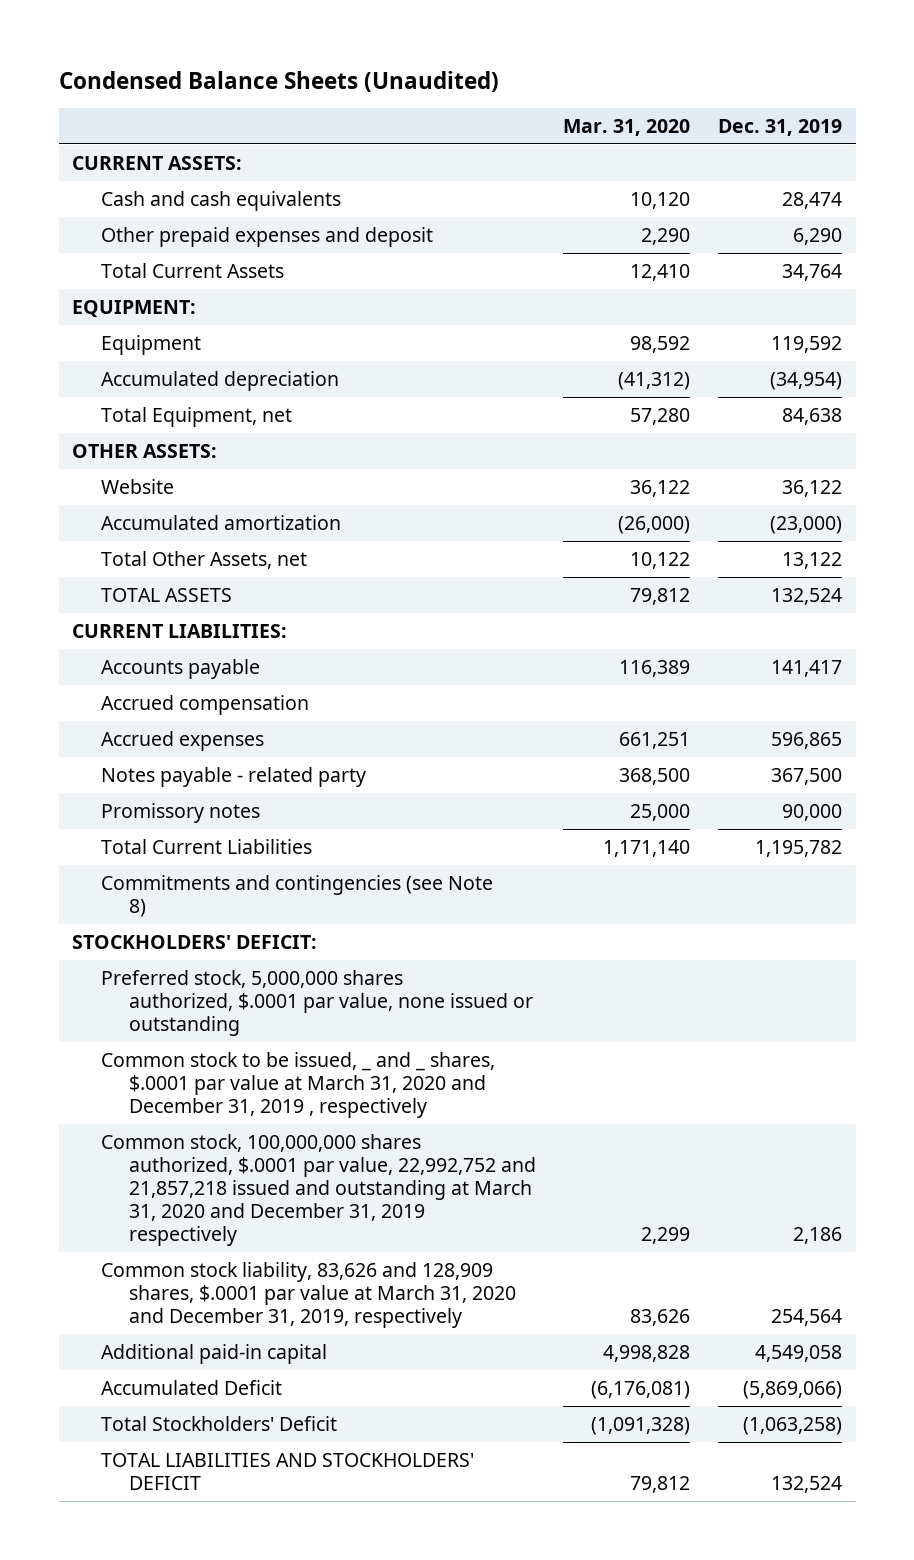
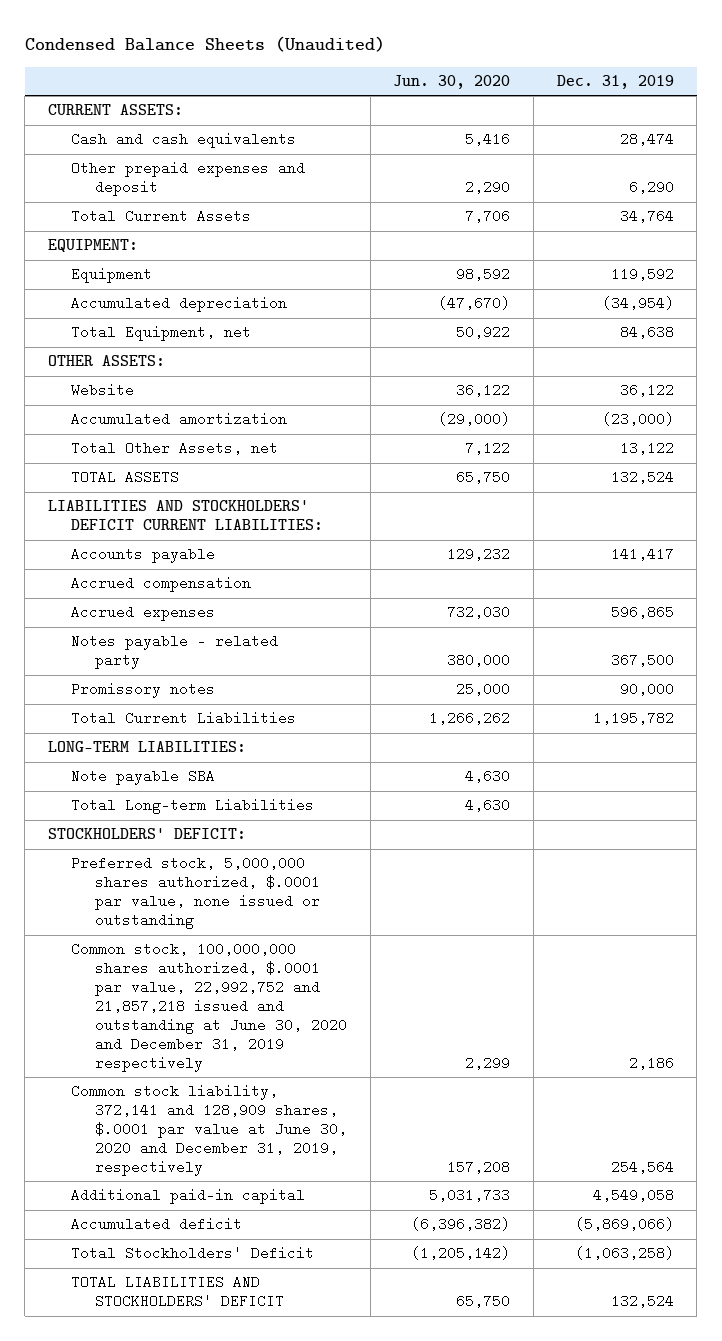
[563,119,691,137] Mar. 31, 2020 -> none
none -> [393,75,511,90] Jun. 30, 2020
[72,623,288,638] CURRENT LIABILITIES: -> none
none -> [47,500,324,531] LIABILITIES AND STOCKHOLDERS' DEFICIT CURRENT LIABILITIES:
[100,874,493,917] Commitments and contingencies (see Note 8) -> none
none -> [47,741,246,753] LONG-TERM LIABILITIES:
none -> [71,769,216,786] Note payable SBA
none -> [71,798,315,815] Total Long-term Liabilities
[100,1051,495,1118] Common stock to be issued, _ and _ shares, $.0001 par value at March 31, 2020 and December 31, 2019 , respectively -> none
[100,1133,536,1247] Common stock, 100,000,000 shares authorized, $.0001 par value, 22,992,752 and 21,857,218 issued and outstanding at March 31, 2020 and December 31, 2019 respectively -> [71,942,348,1072] Common stock, 100,000,000 shares authorized, $.0001 par value, 22,992,752 and 21,857,218 issued and outstanding at June 30, 2020 and December 31, 2019 respectively
[100,1261,516,1328] Common stock liability, 83,626 and 128,909 shares, $.0001 par value at March 31, 2020 and December 31, 2019, respectively -> [71,1084,348,1177] Common stock liability, 372,141 and 128,909 shares, $.0001 par value at June 30, 2020 and December 31, 2019, respectively
[100,1379,282,1395] Accumulated Deficit -> [71,1217,243,1232] Accumulated deficit

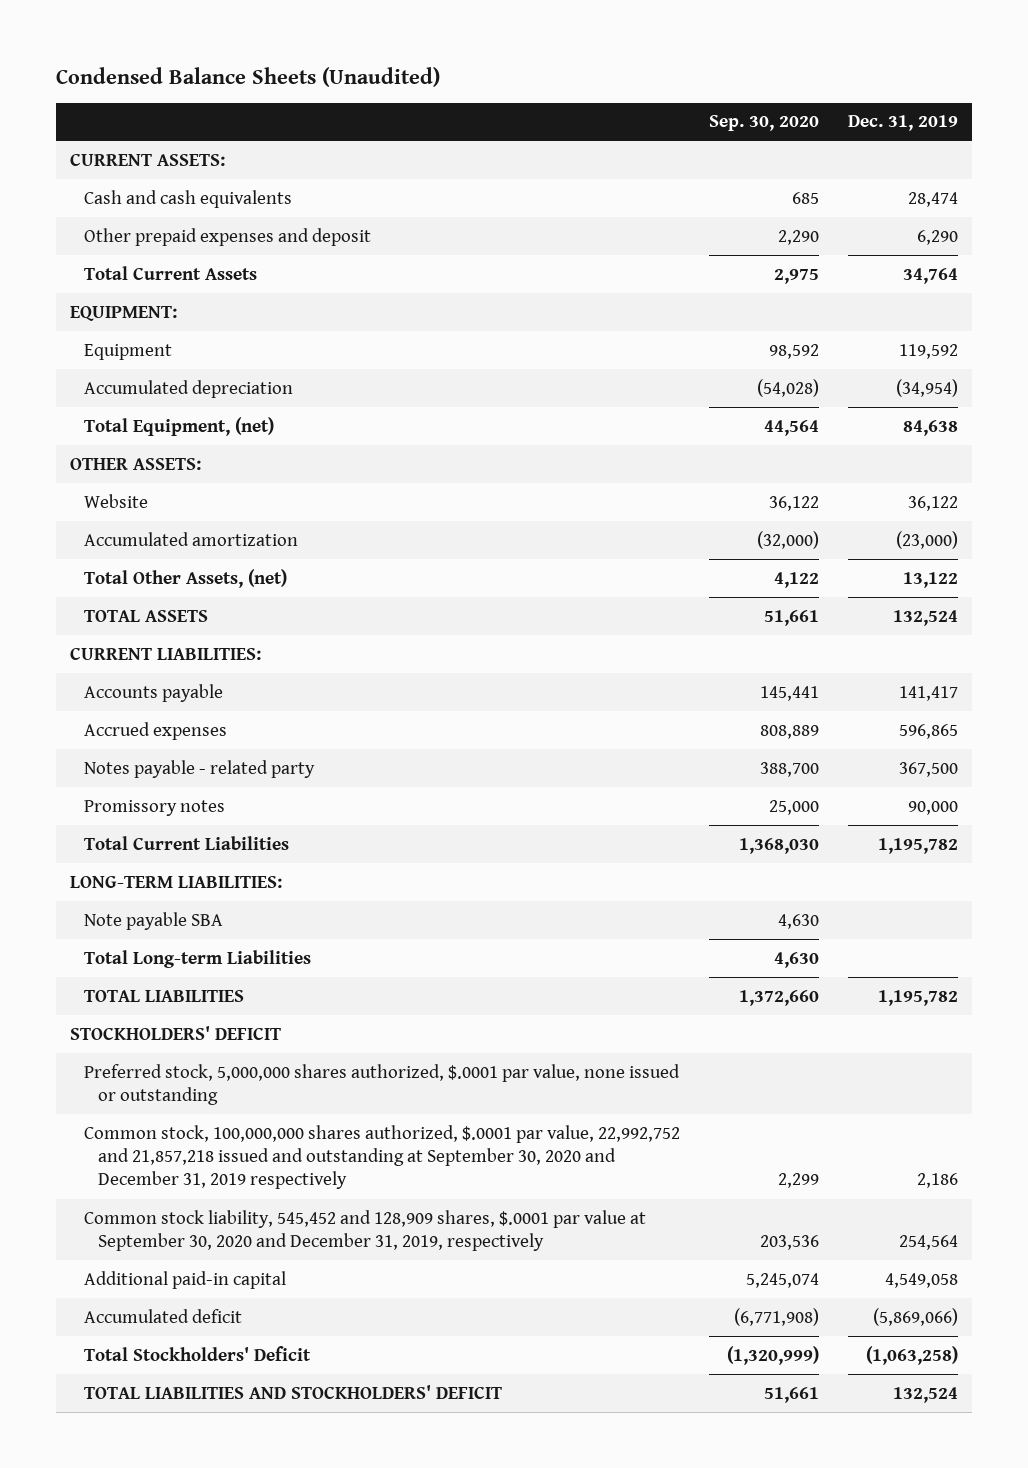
[393,75,511,90] Jun. 30, 2020 -> none
none -> [708,115,819,132] Sep. 30, 2020
[71,325,252,342] Total Equipment, net -> [84,416,275,436] Total Equipment, (net)
[71,441,279,456] Total Other Assets, net -> [84,568,288,588] Total Other Assets, (net)
[47,500,324,531] LIABILITIES AND STOCKHOLDERS' DEFICIT CURRENT LIABILITIES: -> [69,646,261,660] CURRENT LIABILITIES:
[71,576,252,593] Accrued compensation -> none
none -> [84,989,245,1002] TOTAL LIABILITIES
[47,828,246,840] STOCKHOLDERS' DEFICIT: -> [69,1025,281,1040] STOCKHOLDERS' DEFICIT
[71,942,348,1072] Common stock, 100,000,000 shares authorized, $.0001 par value, 22,992,752 and 21,857,218 issued and outstanding at June 30, 2020 and December 31, 2019 respectively -> [84,1124,681,1190] Common stock, 100,000,000 shares authorized, $.0001 par value, 22,992,752 and 21,857,218 issued and outstanding at September 30, 2020 and December 31, 2019 respectively
[71,1084,348,1177] Common stock liability, 372,141 and 128,909 shares, $.0001 par value at June 30, 2020 and December 31, 2019, respectively -> [84,1209,647,1251] Common stock liability, 545,452 and 128,909 shares, $.0001 par value at September 30, 2020 and December 31, 2019, respectively

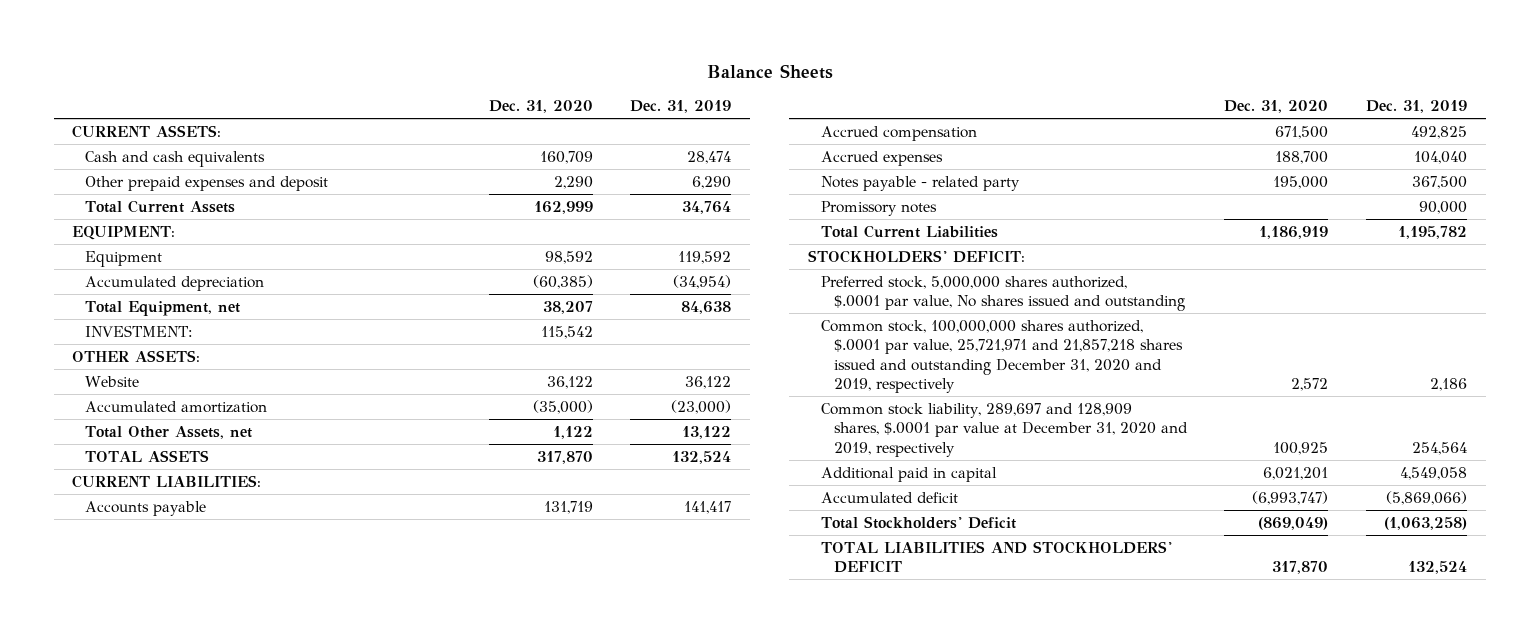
[55,67,440,88] Condensed Balance Sheets (Unaudited) -> [706,63,833,79] Balance Sheets
[708,115,819,132] Sep. 30, 2020 -> none
none -> [488,100,593,114] Dec. 31, 2020
[84,416,275,436] Total Equipment, (net) -> [85,300,241,316] Total Equipment, net
none -> [85,324,194,337] INVESTMENT:
[84,568,288,588] Total Other Assets, (net) -> [85,425,253,439] Total Other Assets, net
none -> [820,125,977,141] Accrued compensation
[898,723,958,739] 596,865 -> [1413,150,1467,164] 104,040
[69,875,282,888] LONG-TERM LIABILITIES: -> none
[84,911,224,930] Note payable SBA -> none
[84,949,312,968] Total Long-term Liabilities -> none
[84,989,245,1002] TOTAL LIABILITIES -> none
[69,1025,281,1040] STOCKHOLDERS' DEFICIT -> [807,249,1025,263] STOCKHOLDERS' DEFICIT:
[84,1063,681,1105] Preferred stock, 5,000,000 shares authorized, $.0001 par value, none issued or outstanding -> [820,275,1186,312] Preferred stock, 5,000,000 shares authorized, $.0001 par value, No shares issued and outstanding
[84,1124,681,1190] Common stock, 100,000,000 shares authorized, $.0001 par value, 22,992,752 and 21,857,218 issued and outstanding at September 30, 2020 and December 31, 2019 respectively -> [820,319,1184,394] Common stock, 100,000,000 shares authorized, $.0001 par value, 25,721,971 and 21,857,218 shares issued and outstanding December 31, 2020 and 2019, respectively
[84,1209,647,1251] Common stock liability, 545,452 and 128,909 shares, $.0001 par value at September 30, 2020 and December 31, 2019, respectively -> [820,402,1189,457] Common stock liability, 289,697 and 128,909 shares, $.0001 par value at December 31, 2020 and 2019, respectively
[84,1270,287,1289] Additional paid-in capital -> [820,466,997,482] Additional paid in capital

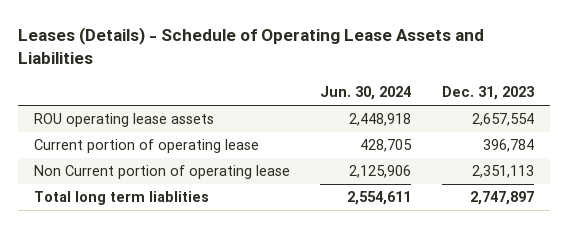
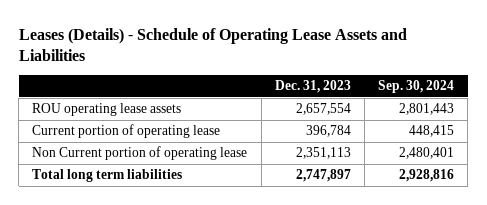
[320,86,412,101] Jun. 30, 2024 -> none
none -> [378,80,455,94] Sep. 30, 2024
[33,191,209,206] Total long term liablities -> [32,169,183,183] Total long term liabilities

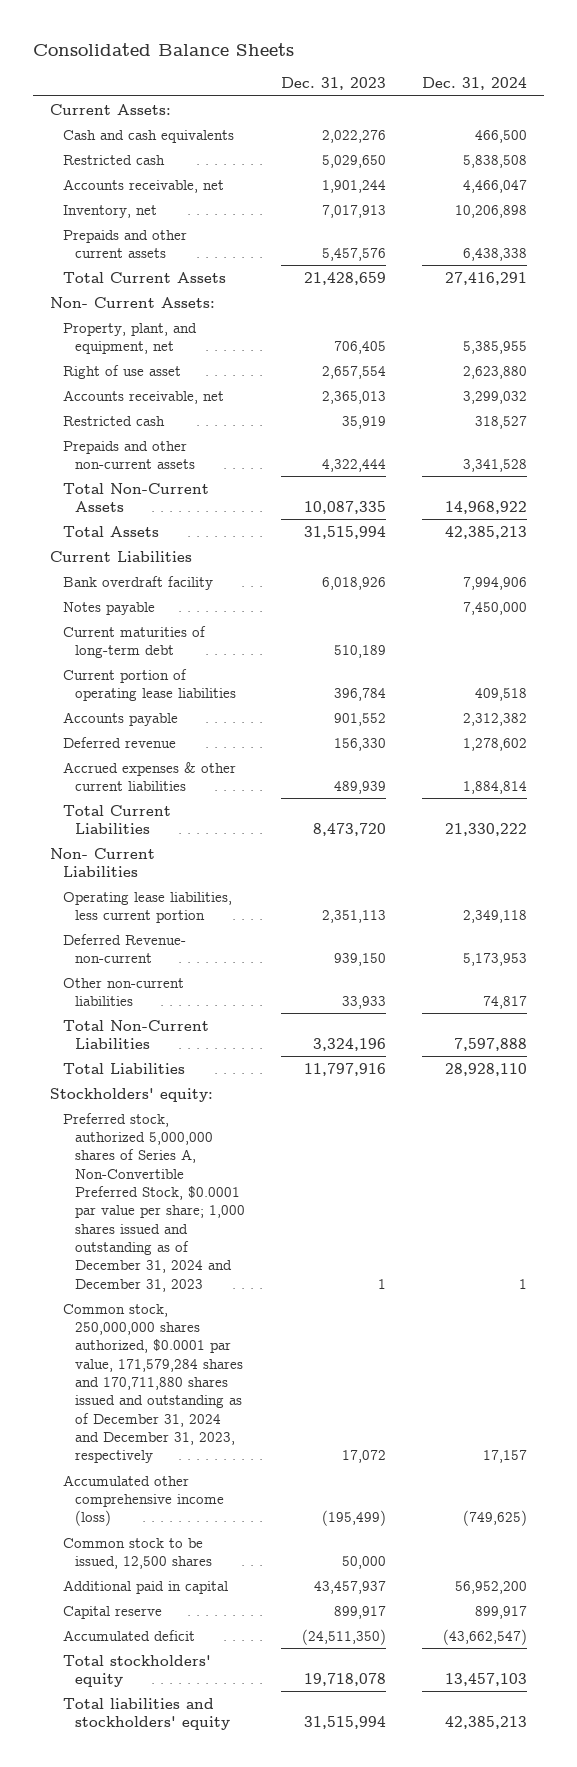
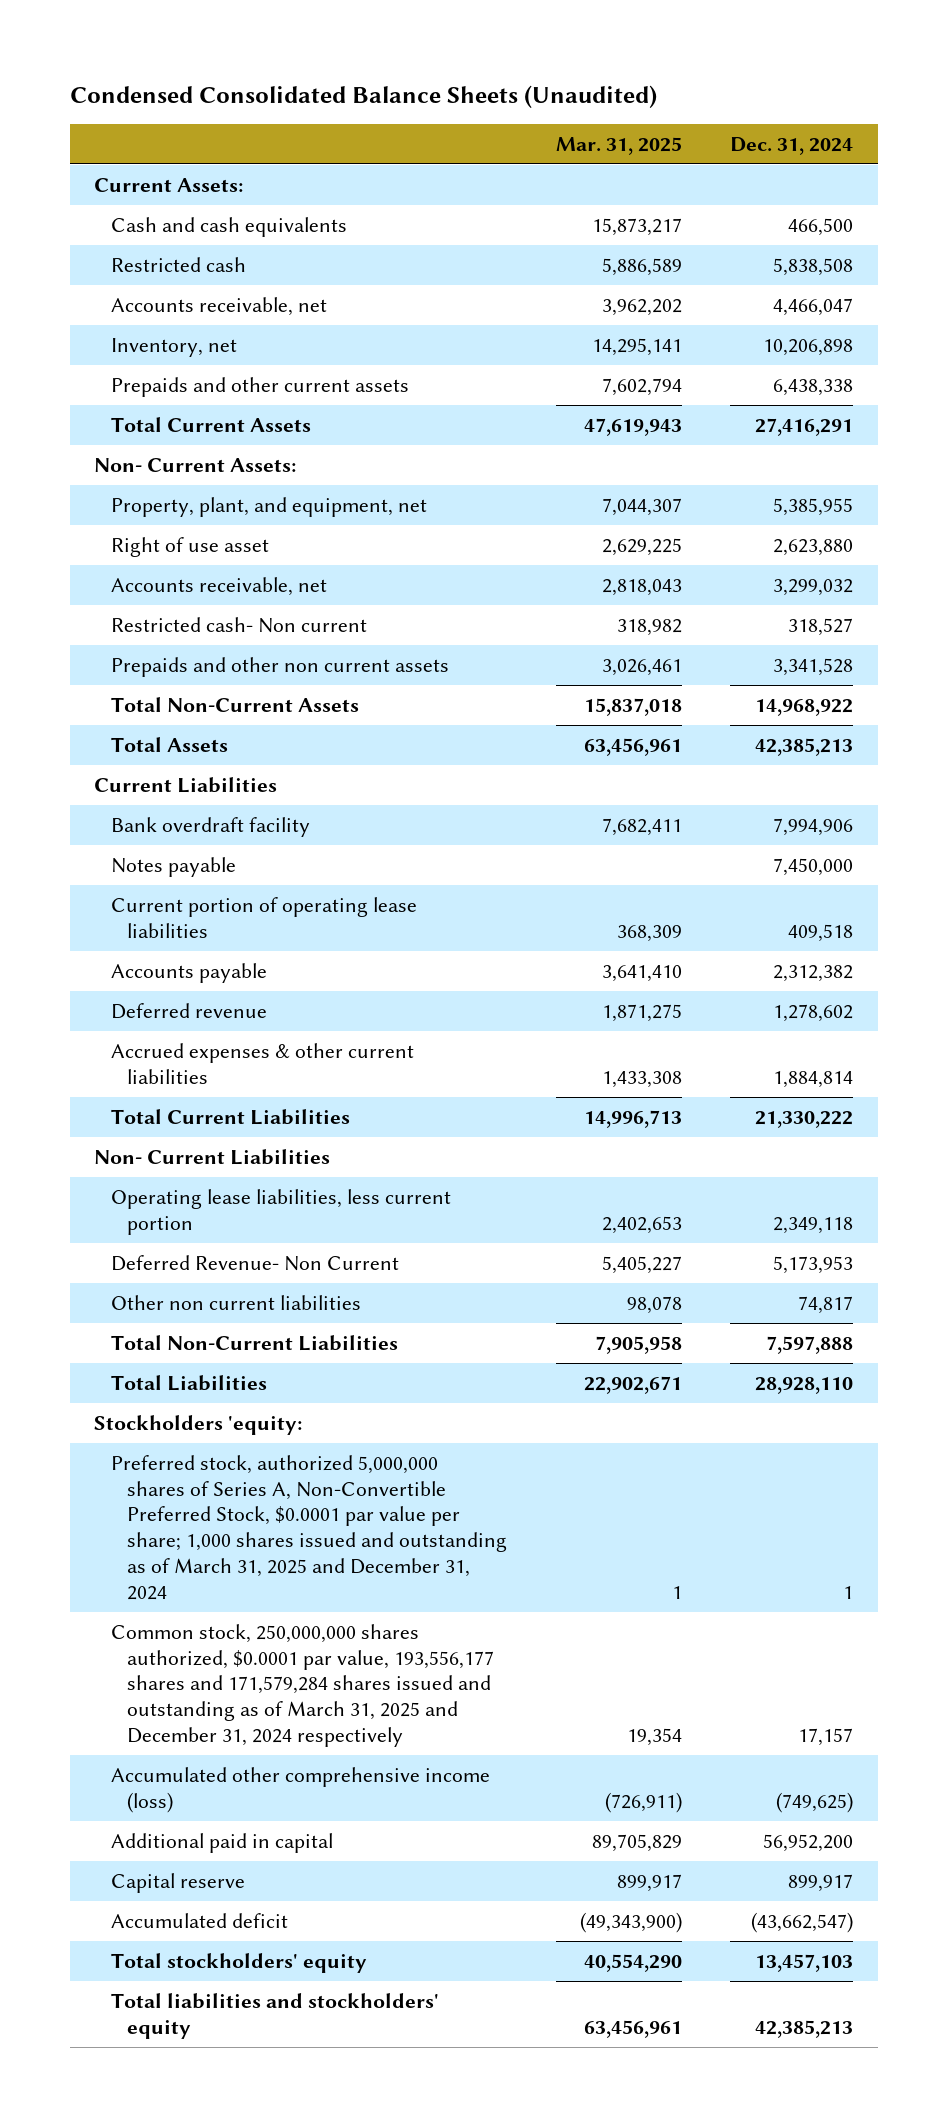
[32,42,294,56] Consolidated Balance Sheets -> [69,84,657,108] Condensed Consolidated Balance Sheets (Unaudited)
[280,77,386,91] Dec. 31, 2023 -> none
none -> [555,136,682,155] Mar. 31, 2025
[62,415,165,426] Restricted cash -> [110,616,367,633] Restricted cash- Non current
[62,440,195,469] Prepaids and other non-current assets -> [110,656,449,677] Prepaids and other non current assets
[62,625,206,658] Current maturities of long-term debt -> none
[62,933,186,963] Deferred Revenue- non-current -> [110,1254,399,1271] Deferred Revenue- Non Current
[62,977,184,1006] Other non-current liabilities -> [110,1294,361,1310] Other non current liabilities
[50,1087,214,1102] Stockholders' equity: -> [94,1414,303,1435] Stockholders 'equity:
[62,1112,245,1292] Preferred stock, authorized 5,000,000 shares of Series A, Non-Convertible Preferred Stock, $0.0001 par value per share; 1,000 shares issued and outstanding as of December 31, 2024 and December 31, 2023 -> [110,1454,508,1600] Preferred stock, authorized 5,000,000 shares of Series A, Non-Convertible Preferred Stock, $0.0001 par value per share; 1,000 shares issued and outstanding as of March 31, 2025 and December 31, 2024
[62,1303,243,1464] Common stock, 250,000,000 shares authorized, $0.0001 par value, 171,579,284 shares and 170,711,880 shares issued and outstanding as of December 31, 2024 and December 31, 2023, respectively -> [110,1623,495,1748] Common stock, 250,000,000 shares authorized, $0.0001 par value, 193,556,177 shares and 171,579,284 shares issued and outstanding as of March 31, 2025 and December 31, 2024 respectively
[62,1537,212,1569] Common stock to be issued, 12,500 shares -> none

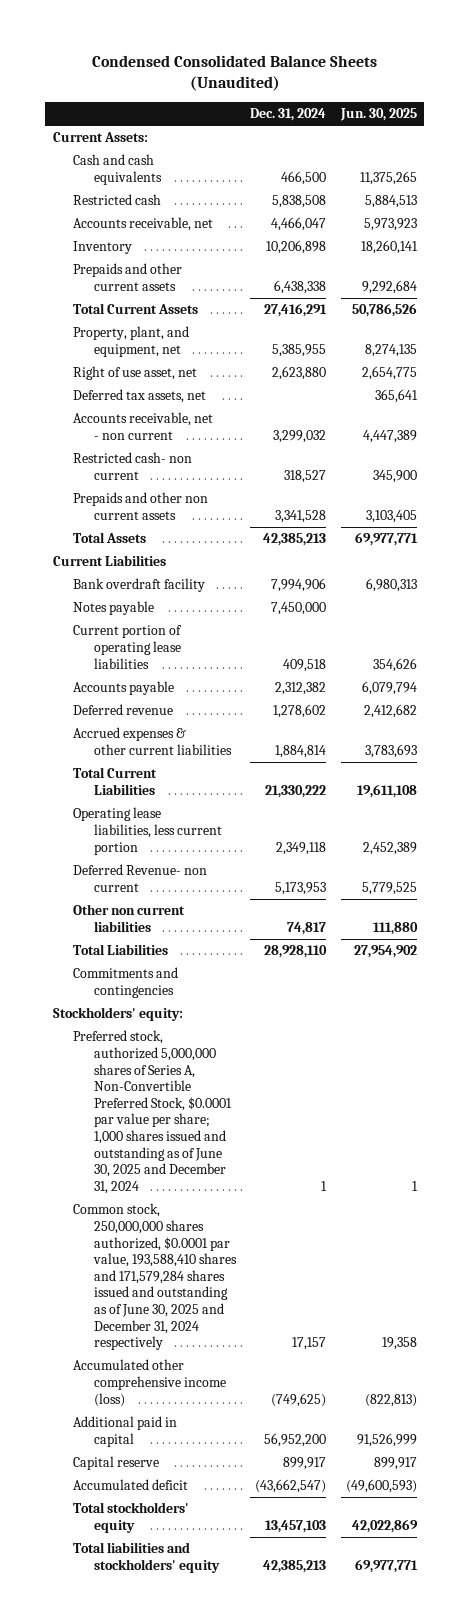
[555,136,682,155] Mar. 31, 2025 -> none
none -> [339,108,417,122] Jun. 30, 2025
[110,337,237,357] Inventory, net -> [73,241,133,255] Inventory
[94,457,297,472] Non- Current Assets: -> none
[110,536,269,557] Right of use asset -> [73,366,198,381] Right of use asset, net
none -> [73,389,207,404] Deferred tax assets, net
[110,576,327,596] Accounts receivable, net -> [73,412,214,440] Accounts receivable, net - non current
[110,616,367,633] Restricted cash- Non current -> [73,452,193,480] Restricted cash- non current
[110,696,359,712] Total Non-Current Assets -> none
[94,1148,331,1165] Non- Current Liabilities -> none
[110,1254,399,1271] Deferred Revenue- Non Current -> [73,864,208,892] Deferred Revenue- non current
[110,1334,398,1351] Total Non-Current Liabilities -> none
none -> [73,967,179,998] Commitments and contingencies
[94,1414,303,1435] Stockholders 'equity: -> [52,1007,183,1022] Stockholders' equity:
[110,1454,508,1600] Preferred stock, authorized 5,000,000 shares of Series A, Non-Convertible Preferred Stock, $0.0001 par value per share; 1,000 shares issued and outstanding as of March 31, 2025 and December 31, 2024 -> [73,1030,233,1194] Preferred stock, authorized 5,000,000 shares of Series A, Non-Convertible Preferred Stock, $0.0001 par value per share; 1,000 shares issued and outstanding as of June 30, 2025 and December 31, 2024
[110,1623,495,1748] Common stock, 250,000,000 shares authorized, $0.0001 par value, 193,556,177 shares and 171,579,284 shares issued and outstanding as of March 31, 2025 and December 31, 2024 respectively -> [73,1203,238,1351] Common stock, 250,000,000 shares authorized, $0.0001 par value, 193,588,410 shares and 171,579,284 shares issued and outstanding as of June 30, 2025 and December 31, 2024 respectively

